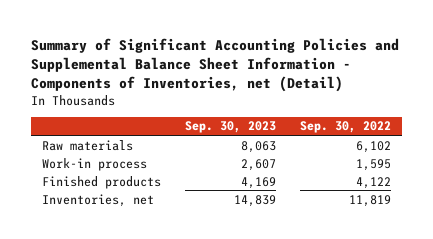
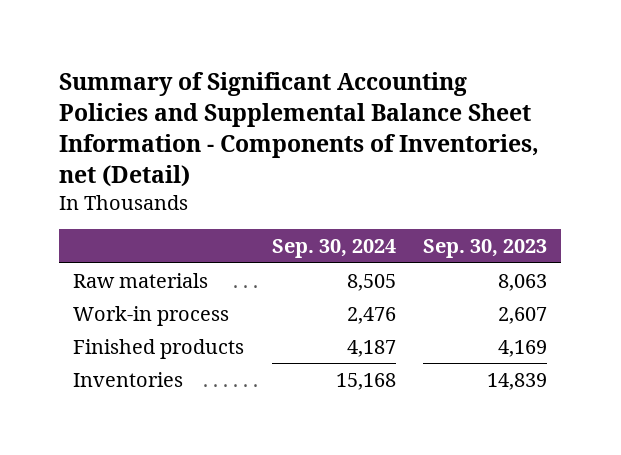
[299,121,391,134] Sep. 30, 2022 -> none
none -> [271,239,396,259] Sep. 30, 2024
[42,193,155,207] Inventories, net -> [73,371,184,387] Inventories

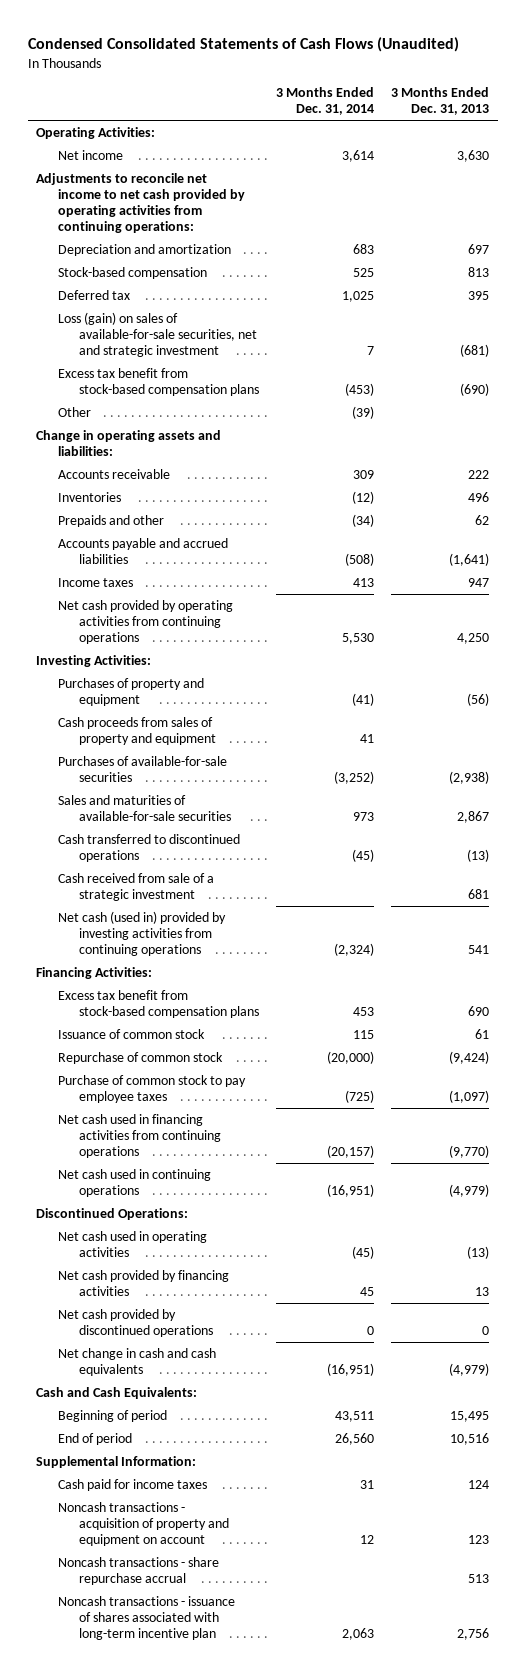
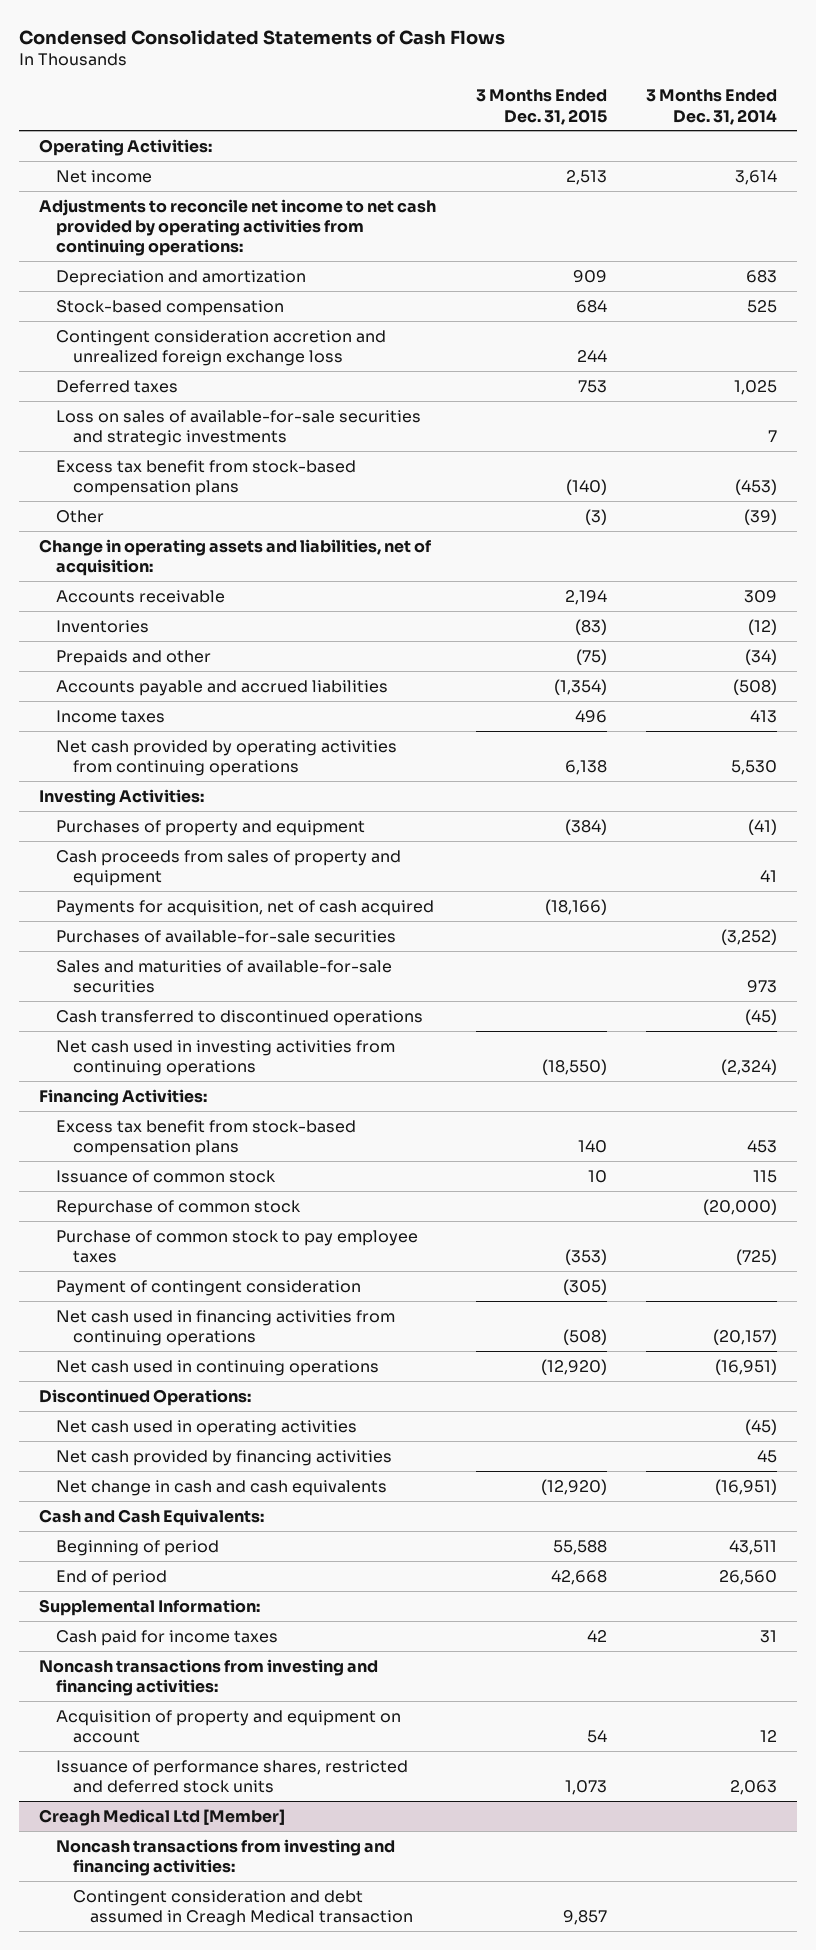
[27,37,459,53] Condensed Consolidated Statements of Cash Flows (Unaudited) -> [19,29,506,45] Condensed Consolidated Statements of Cash Flows
[391,87,490,116] 3 Months Ended Dec. 31, 2013 -> none
none -> [475,89,607,125] 3 Months Ended Dec. 31, 2015
none -> [55,329,386,366] Contingent consideration accretion and unrealized foreign exchange loss
[57,289,130,300] Deferred tax -> [55,379,178,393] Deferred taxes
[57,311,258,358] Loss (gain) on sales of available-for-sale securities, net and strategic investment -> [55,409,421,446] Loss on sales of available-for-sale securities and strategic investments
[36,429,222,457] Change in operating assets and liabilities: -> [38,538,432,576] Change in operating assets and liabilities, net of acquisition:
none -> [55,899,434,916] Payments for acquisition, net of cash acquired
[57,872,214,902] Cash received from sale of a strategic investment -> none
[57,910,226,957] Net cash (used in) provided by investing activities from continuing operations -> [55,1039,395,1076] Net cash used in investing activities from continuing operations
none -> [55,1279,361,1296] Payment of contingent consideration
[57,1308,214,1338] Net cash provided by discontinued operations -> none
[57,1556,219,1586] Noncash transactions - share repurchase accrual -> none
none -> [38,1658,378,1696] Noncash transactions from investing and financing activities:
[57,1501,230,1547] Noncash transactions - acquisition of property and equipment on account -> [55,1709,401,1743] Acquisition of property and equipment on account
[57,1595,235,1641] Noncash transactions - issuance of shares associated with long-term incentive plan -> [55,1759,408,1793] Issuance of performance shares, restricted and deferred stock units
none -> [38,1808,285,1826] Creagh Medical Ltd [Member]
none -> [55,1838,395,1876] Noncash transactions from investing and financing activities:
none -> [72,1889,413,1926] Contingent consideration and debt assumed in Creagh Medical transaction

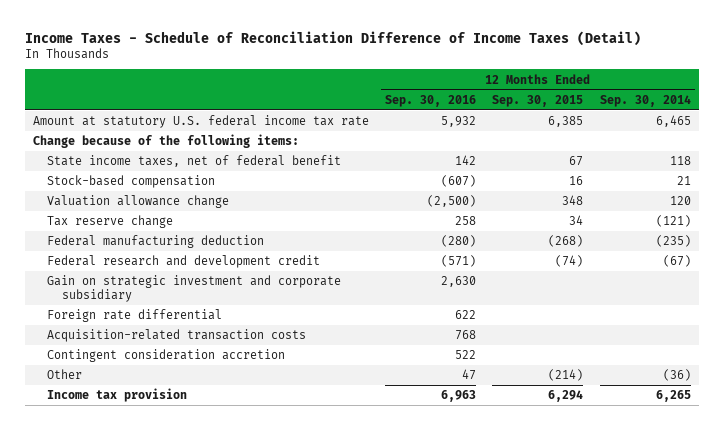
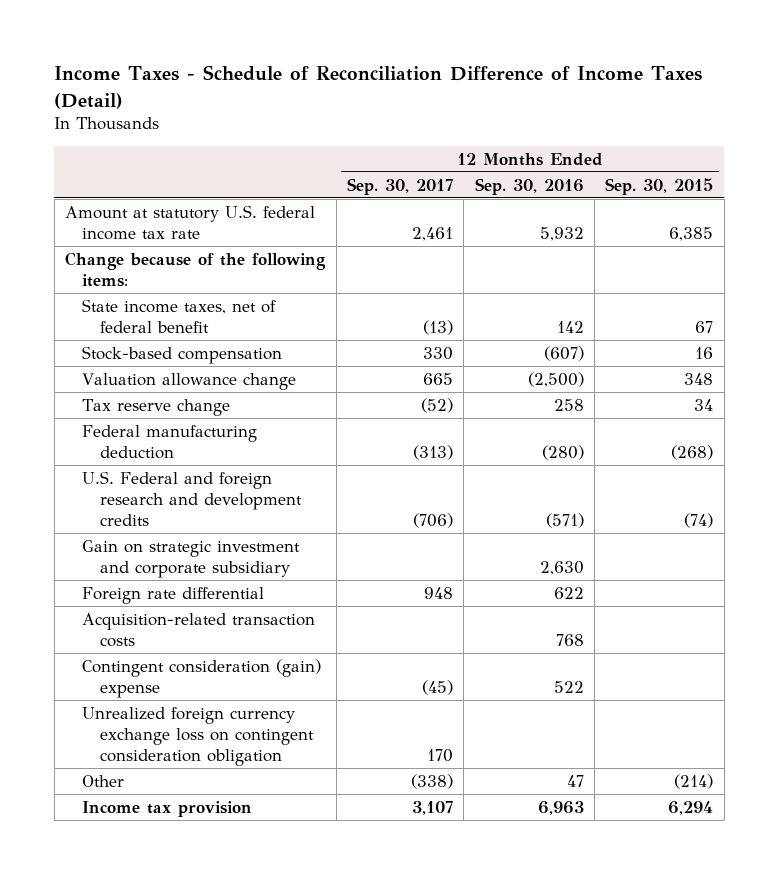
[599,94,691,107] Sep. 30, 2014 -> none
none -> [346,177,453,195] Sep. 30, 2017
[47,255,321,269] Federal research and development credit -> [82,470,302,526] U.S. Federal and foreign research and development credits
[47,349,286,363] Contingent consideration accretion -> [82,658,322,698] Contingent consideration (gain) expense
none -> [82,706,314,766] Unrealized foreign currency exchange loss on contingent consideration obligation

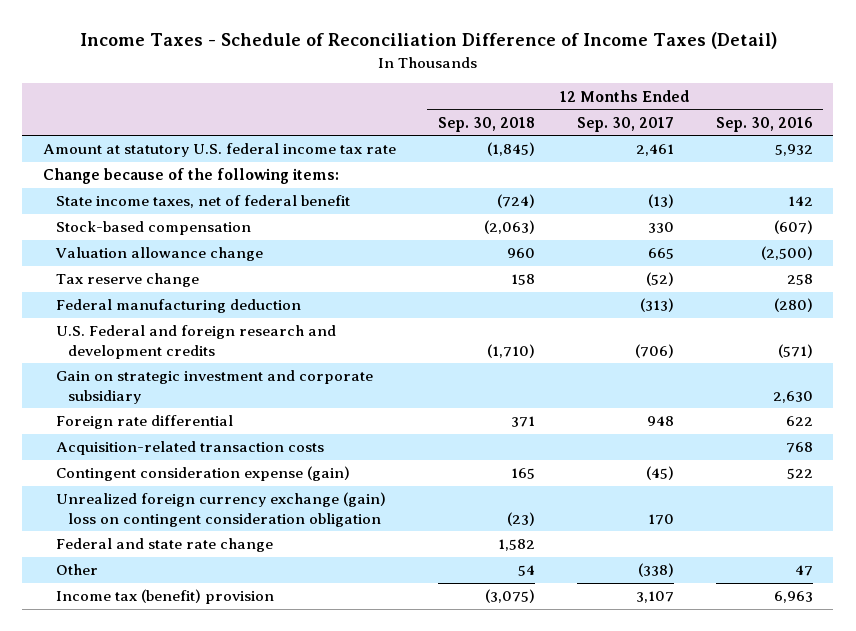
[605,177,714,195] Sep. 30, 2015 -> none
none -> [437,116,535,132] Sep. 30, 2018
[82,658,322,698] Contingent consideration (gain) expense -> [55,466,350,482] Contingent consideration expense (gain)
[82,706,314,766] Unrealized foreign currency exchange loss on contingent consideration obligation -> [55,492,386,527] Unrealized foreign currency exchange (gain) loss on contingent consideration obligation
none -> [55,538,273,553] Federal and state rate change
[82,800,253,817] Income tax provision -> [55,589,274,605] Income tax (benefit) provision

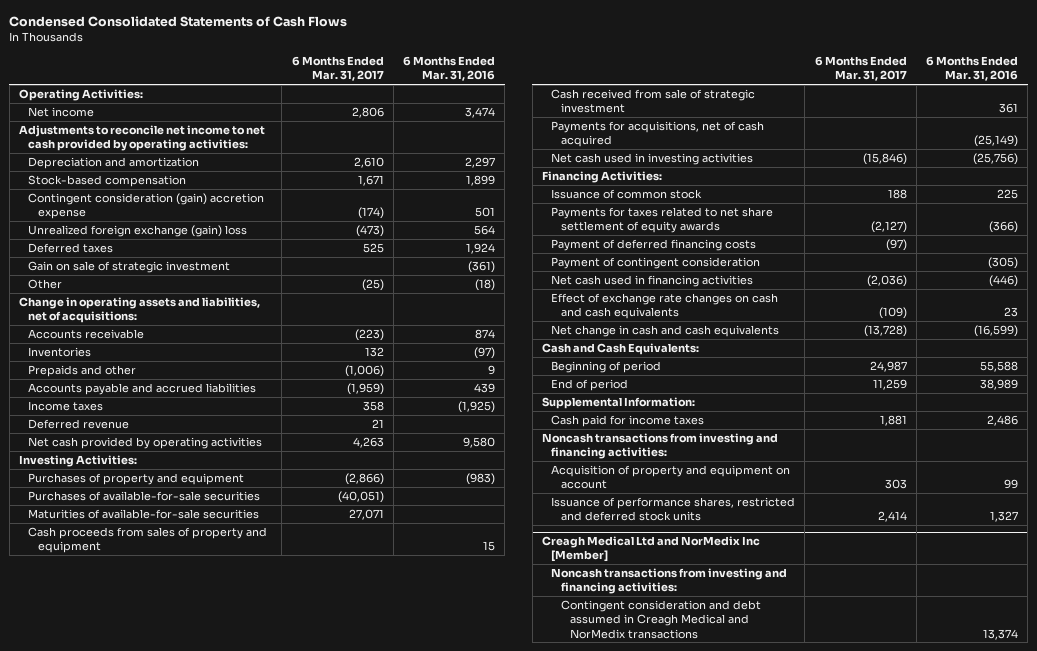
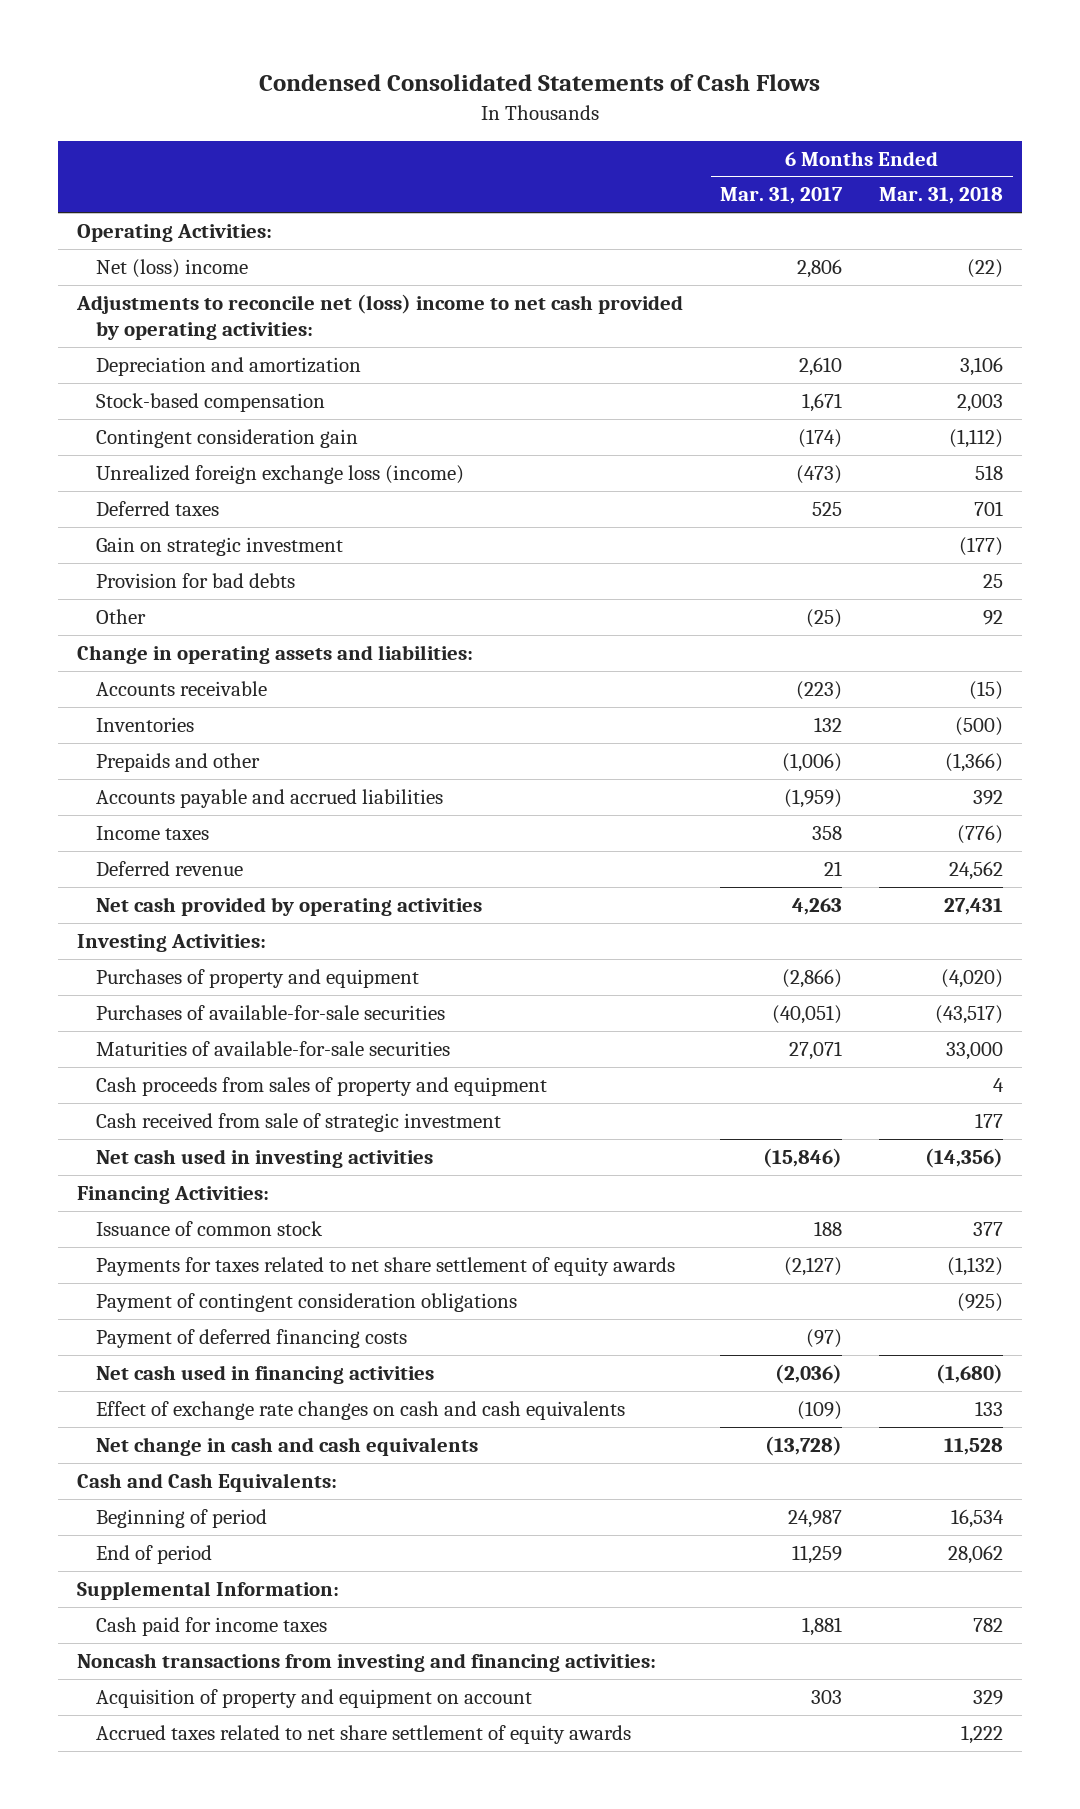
[402,56,495,82] 6 Months Ended Mar. 31, 2016 -> none
none -> [879,187,1004,205] Mar. 31, 2018
[28,106,95,117] Net income -> [96,258,249,278] Net (loss) income
[18,124,265,152] Adjustments to reconcile net income to net cash provided by operating activities: -> [75,293,683,341] Adjustments to reconcile net (loss) income to net cash provided by operating activities:
[28,192,265,220] Contingent consideration (gain) accretion expense -> [96,428,359,448] Contingent consideration gain
[28,224,248,237] Unrealized foreign exchange (gain) loss -> [96,464,465,484] Unrealized foreign exchange loss (income)
[28,260,231,273] Gain on sale of strategic investment -> [96,536,344,556] Gain on strategic investment
none -> [96,572,296,588] Provision for bad debts
[18,296,260,324] Change in operating assets and liabilities, net of acquisitions: -> [76,644,473,664] Change in operating assets and liabilities:
[551,120,765,148] Payments for acquisitions, net of cash acquired -> none
none -> [96,1292,518,1312] Payment of contingent consideration obligations
[551,256,761,269] Payment of contingent consideration -> none
[551,496,796,522] Issuance of performance shares, restricted and deferred stock units -> none
[541,536,760,563] Creagh Medical Ltd and NorMedix Inc [Member] -> none
[551,567,788,595] Noncash transactions from investing and financing activities: -> none
[560,599,761,639] Contingent consideration and debt assumed in Creagh Medical and NorMedix transactions -> none
none -> [96,1724,632,1744] Accrued taxes related to net share settlement of equity awards

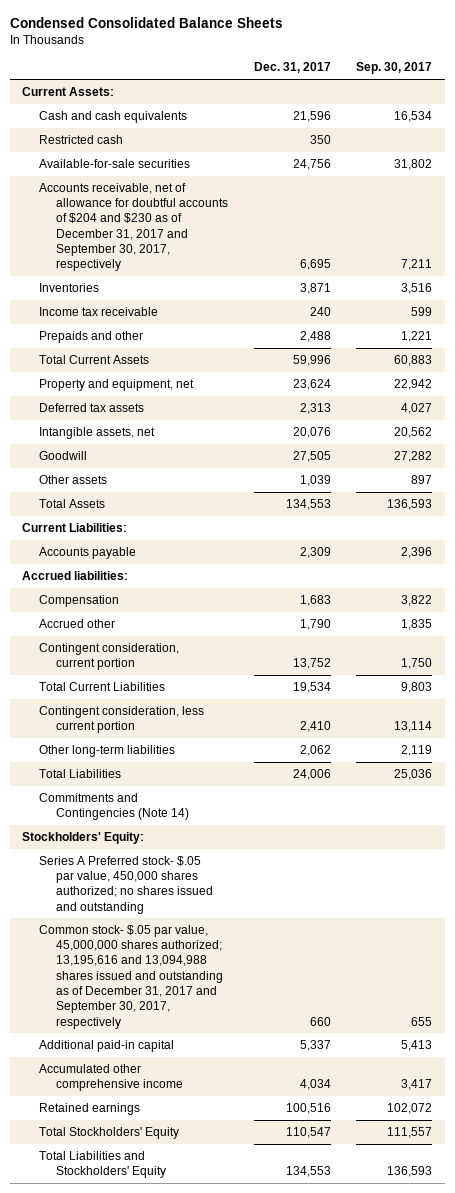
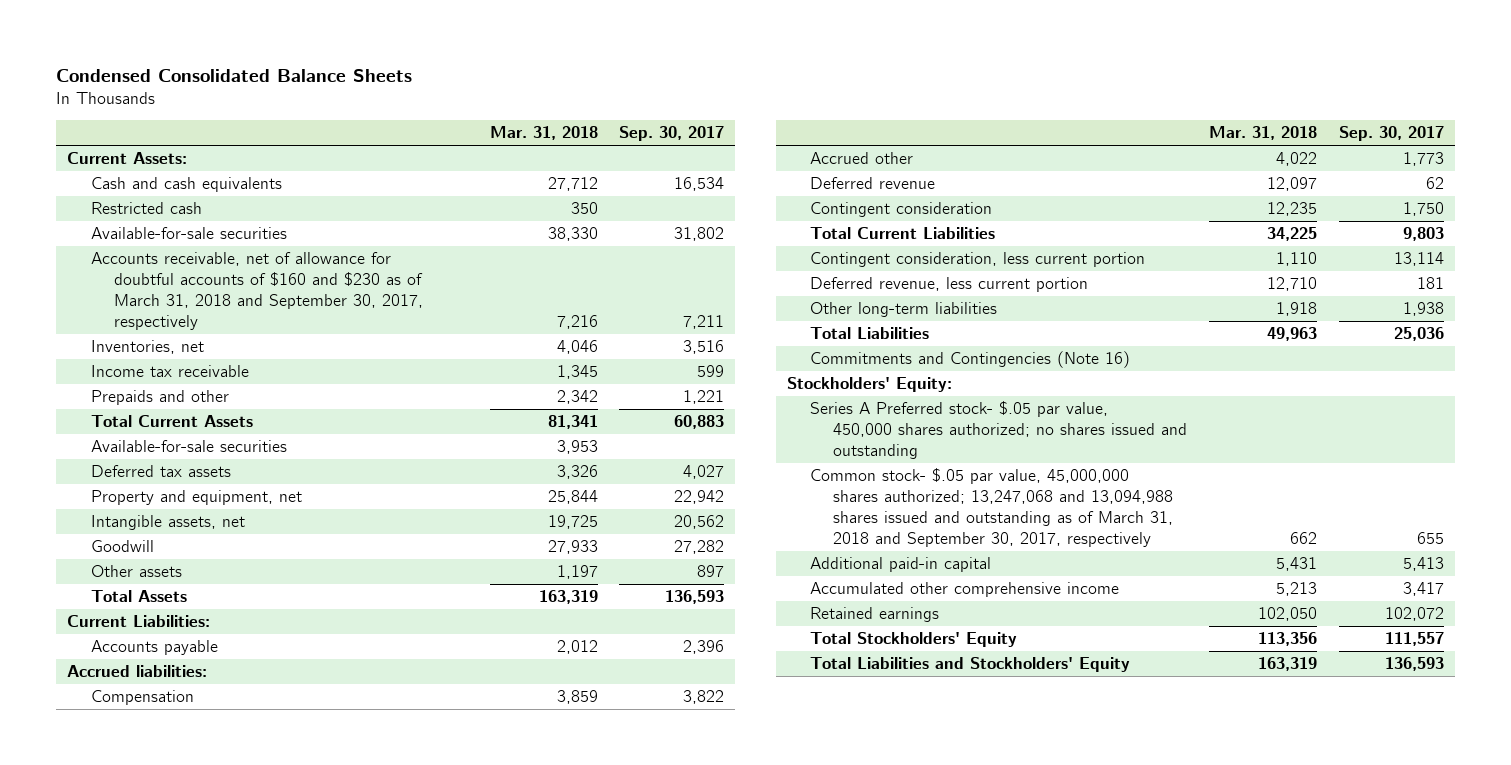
[253,62,331,74] Dec. 31, 2017 -> none
none -> [489,126,598,141] Mar. 31, 2018
[39,182,229,272] Accounts receivable, net of allowance for doubtful accounts of $204 and $230 as of December 31, 2017 and September 30, 2017, respectively -> [90,252,423,330] Accounts receivable, net of allowance for doubtful accounts of $160 and $230 as of March 31, 2018 and September 30, 2017, respectively
[39,282,100,292] Inventories -> [90,340,204,355] Inventories, net
none -> [90,440,287,453] Available-for-sale securities
[39,378,195,391] Property and equipment, net -> [90,490,302,506] Property and equipment, net
[401,618,433,630] 1,835 -> [1402,152,1444,167] 1,773
none -> [810,177,936,190] Deferred revenue
[39,642,180,671] Contingent consideration, current portion -> [810,202,993,218] Contingent consideration
none -> [810,277,1089,293] Deferred revenue, less current portion
[401,744,433,756] 2,119 -> [1402,302,1444,317] 1,938
[39,792,190,821] Commitments and Contingencies (Note 14) -> [810,351,1131,369] Commitments and Contingencies (Note 16)
[39,924,224,1029] Common stock- $.05 par value, 45,000,000 shares authorized; 13,195,616 and 13,094,988 shares issued and outstanding as of December 31, 2017 and September 30, 2017, respectively -> [810,468,1174,547] Common stock- $.05 par value, 45,000,000 shares authorized; 13,247,068 and 13,094,988 shares issued and outstanding as of March 31, 2018 and September 30, 2017, respectively

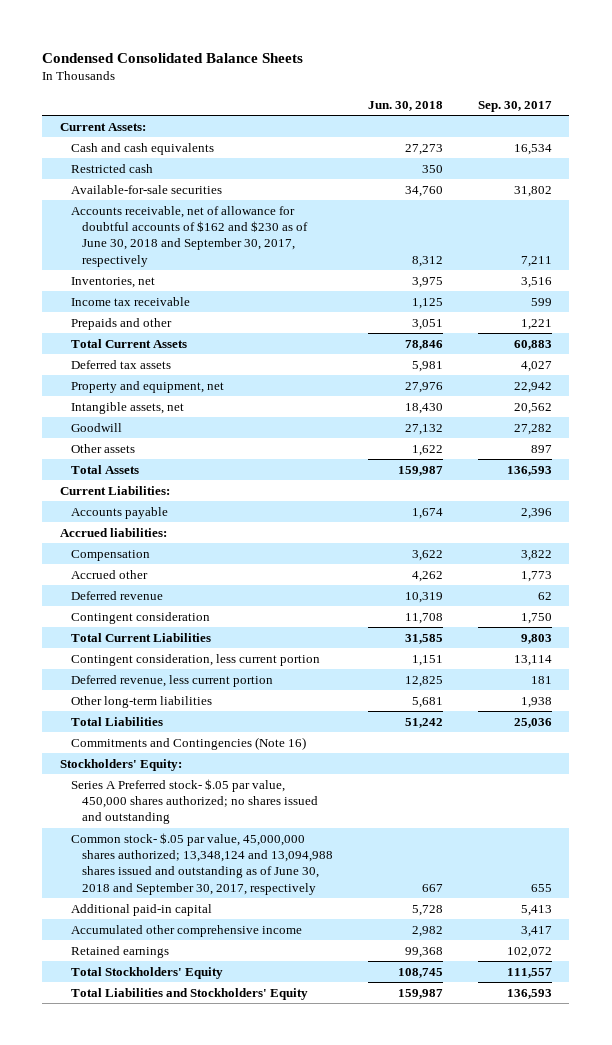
[489,126,598,141] Mar. 31, 2018 -> none
none -> [368,100,444,111] Jun. 30, 2018
[90,252,423,330] Accounts receivable, net of allowance for doubtful accounts of $160 and $230 as of March 31, 2018 and September 30, 2017, respectively -> [70,205,309,267] Accounts receivable, net of allowance for doubtful accounts of $162 and $230 as of June 30, 2018 and September 30, 2017, respectively
[90,440,287,453] Available-for-sale securities -> none
[810,468,1174,547] Common stock- $.05 par value, 45,000,000 shares authorized; 13,247,068 and 13,094,988 shares issued and outstanding as of March 31, 2018 and September 30, 2017, respectively -> [70,832,334,895] Common stock- $.05 par value, 45,000,000 shares authorized; 13,348,124 and 13,094,988 shares issued and outstanding as of June 30, 2018 and September 30, 2017, respectively

